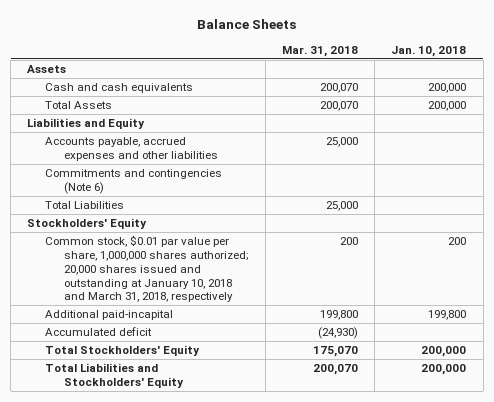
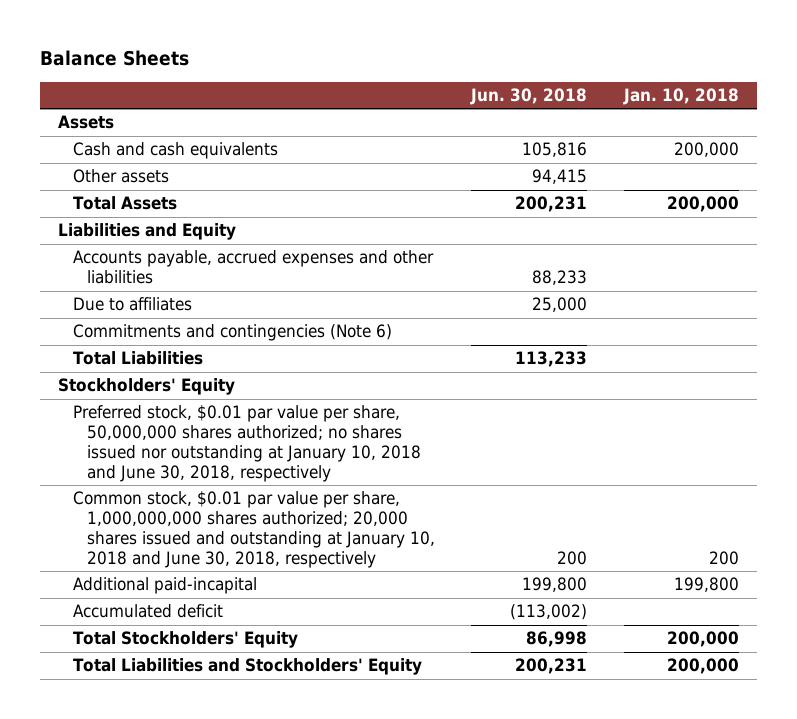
[282,45,359,57] Mar. 31, 2018 -> none
none -> [470,87,588,105] Jun. 30, 2018
none -> [72,169,169,184] Other assets
none -> [72,297,192,312] Due to affiliates
none -> [72,405,422,483] Preferred stock, $0.01 par value per share, 50,000,000 shares authorized; no shares issued nor outstanding at January 10, 2018 and June 30, 2018, respectively
[45,235,249,303] Common stock, $0.01 par value per share, 1,000,000 shares authorized; 20,000 shares issued and outstanding at January 10, 2018 and March 31, 2018, respectively -> [72,491,436,569] Common stock, $0.01 par value per share, 1,000,000,000 shares authorized; 20,000 shares issued and outstanding at January 10, 2018 and June 30, 2018, respectively

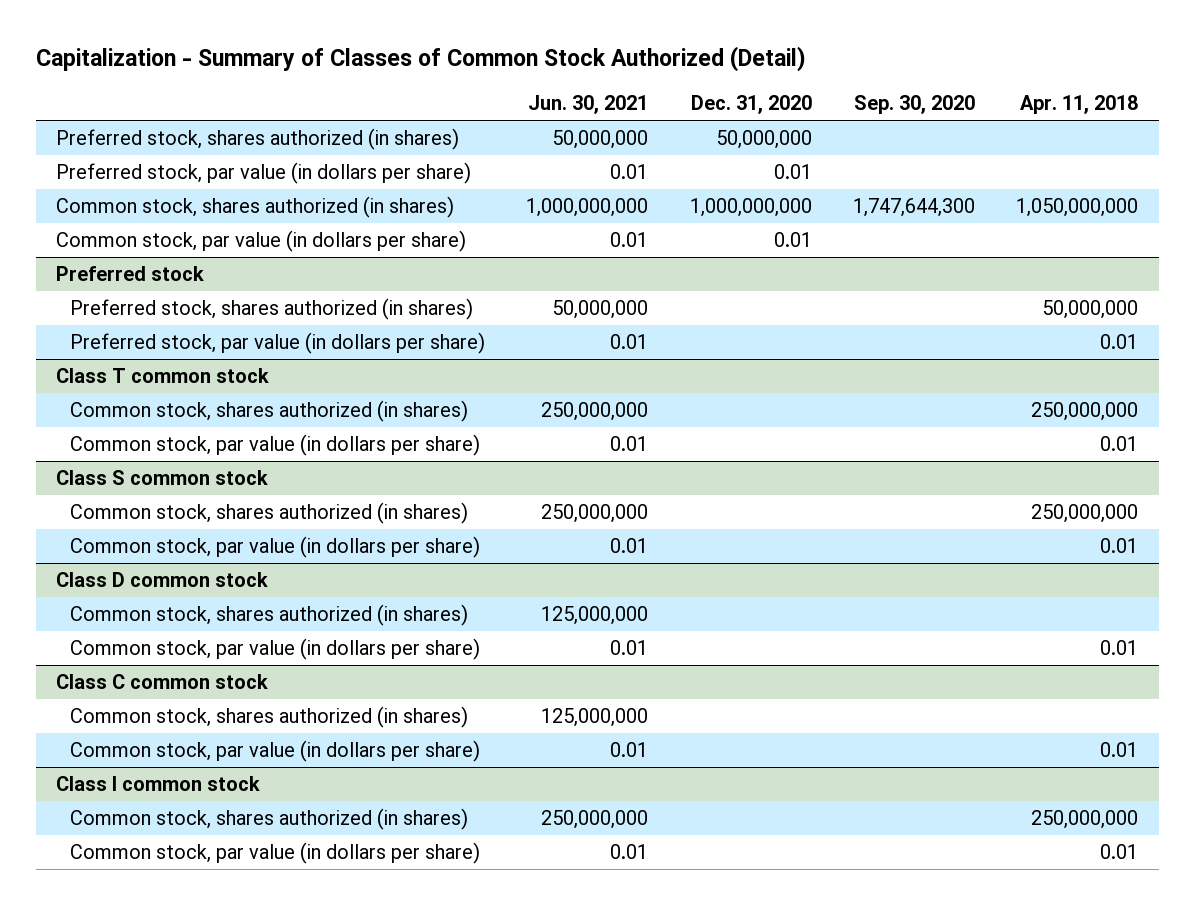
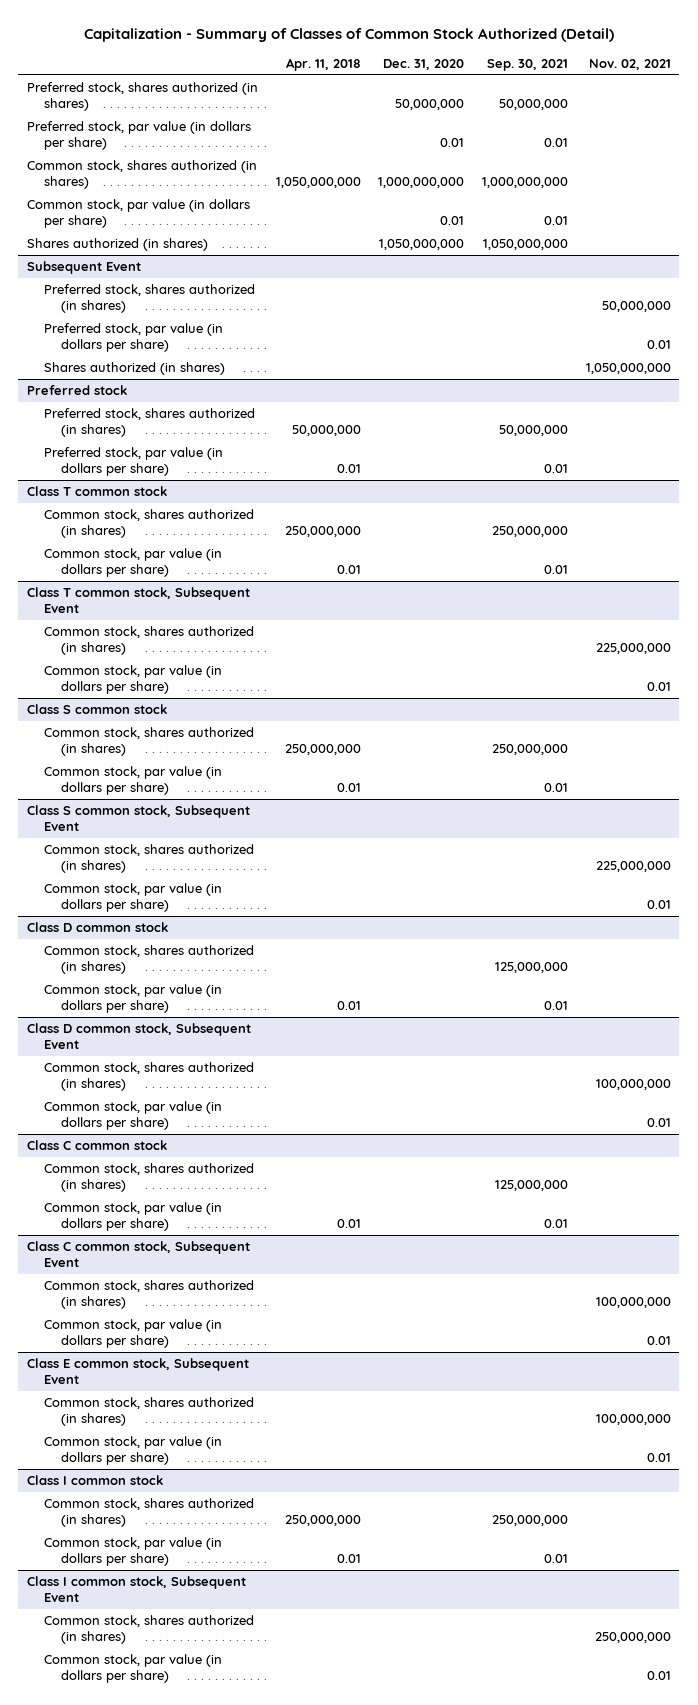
[528,95,649,115] Jun. 30, 2021 -> none
[853,95,975,115] Sep. 30, 2020 -> none
none -> [486,58,568,71] Sep. 30, 2021
none -> [588,58,671,70] Nov. 02, 2021
none -> [27,238,209,252] Shares authorized (in shares)
none -> [27,261,142,275] Subsequent Event
none -> [44,284,256,314] Preferred stock, shares authorized (in shares)
none -> [44,323,224,353] Preferred stock, par value (in dollars per share)
none -> [44,362,226,376] Shares authorized (in shares)
none -> [27,587,251,614] Class T common stock, Subsequent Event
none -> [44,626,255,656] Common stock, shares authorized (in shares)
none -> [44,665,223,695] Common stock, par value (in dollars per share)
none -> [27,805,251,832] Class S common stock, Subsequent Event
none -> [44,844,255,874] Common stock, shares authorized (in shares)
none -> [44,883,223,913] Common stock, par value (in dollars per share)
none -> [27,1023,252,1050] Class D common stock, Subsequent Event
none -> [44,1062,255,1092] Common stock, shares authorized (in shares)
none -> [44,1101,223,1131] Common stock, par value (in dollars per share)
none -> [27,1241,251,1268] Class C common stock, Subsequent Event
none -> [44,1280,255,1310] Common stock, shares authorized (in shares)
none -> [44,1319,223,1349] Common stock, par value (in dollars per share)
none -> [27,1358,250,1385] Class E common stock, Subsequent Event
none -> [44,1397,255,1427] Common stock, shares authorized (in shares)
none -> [44,1436,223,1466] Common stock, par value (in dollars per share)
none -> [27,1576,247,1603] Class I common stock, Subsequent Event
none -> [44,1615,255,1645] Common stock, shares authorized (in shares)
none -> [44,1654,223,1684] Common stock, par value (in dollars per share)

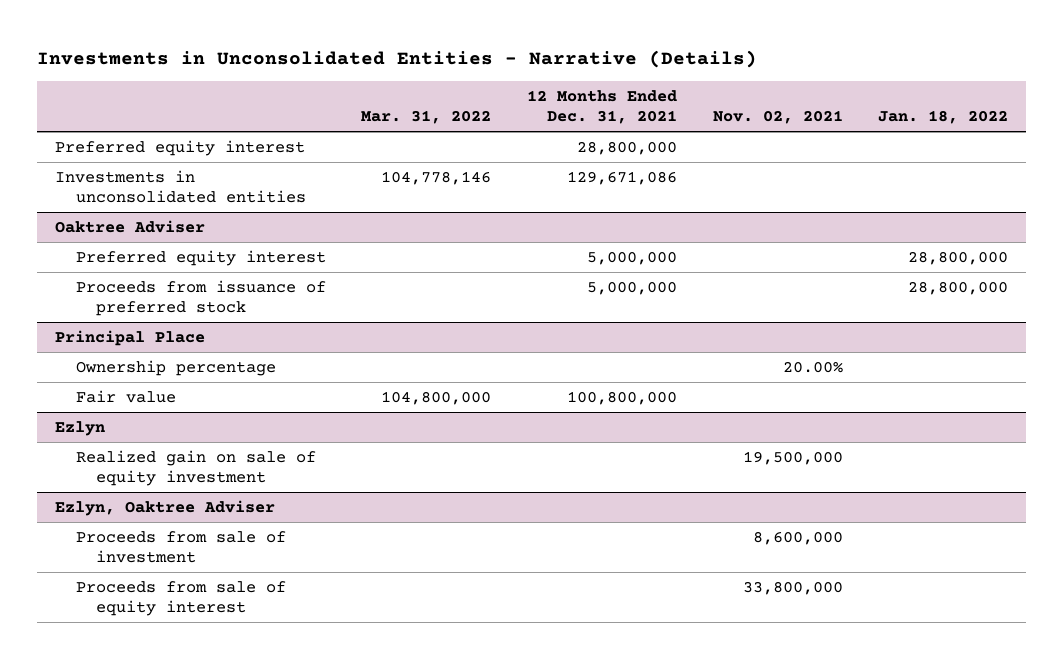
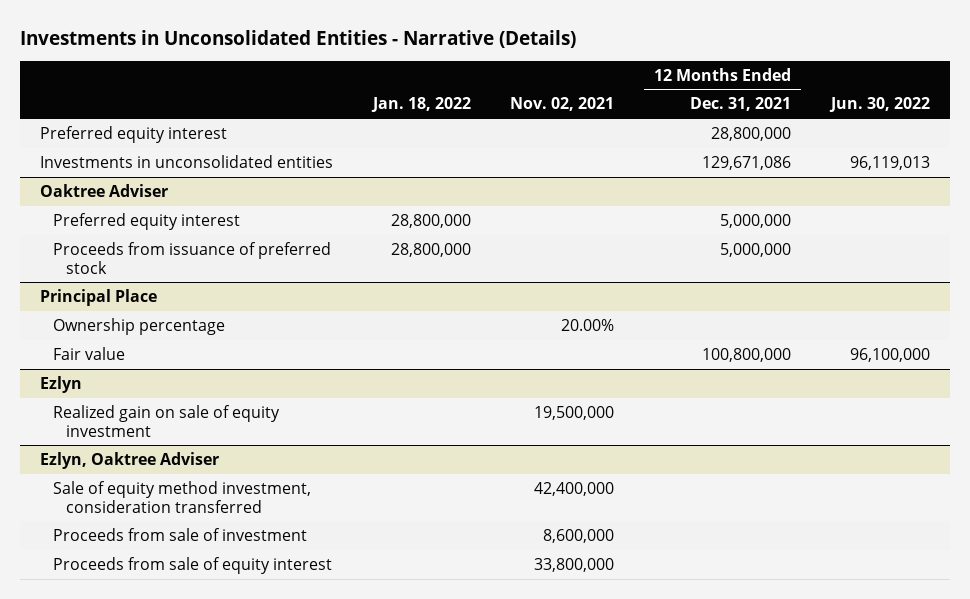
[361,110,492,125] Mar. 31, 2022 -> none
none -> [829,97,931,113] Jun. 30, 2022
none -> [53,481,312,513] Sale of equity method investment, consideration transferred

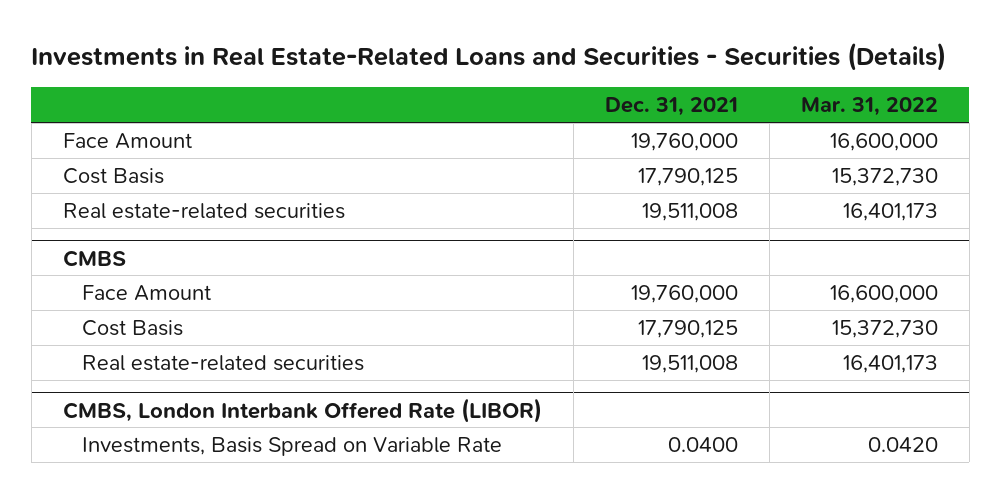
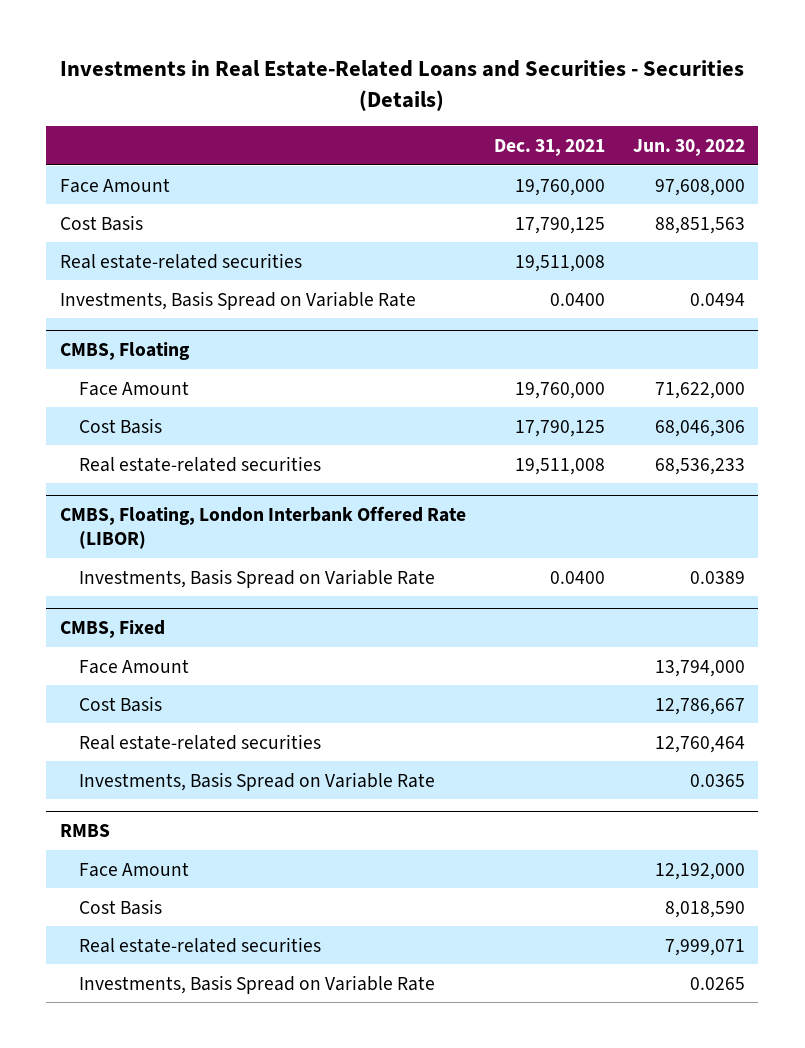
[800,97,938,117] Mar. 31, 2022 -> none
none -> [632,138,745,156] Jun. 30, 2022
none -> [60,290,417,310] Investments, Basis Spread on Variable Rate
[62,249,126,267] CMBS -> [60,341,191,360] CMBS, Floating
[62,397,542,423] CMBS, London Interbank Offered Rate (LIBOR) -> [60,505,467,550] CMBS, Floating, London Interbank Offered Rate (LIBOR)
none -> [60,619,166,638] CMBS, Fixed
none -> [79,658,190,674] Face Amount
none -> [79,695,163,712] Cost Basis
none -> [79,733,322,750] Real estate-related securities
none -> [79,771,436,791] Investments, Basis Spread on Variable Rate
none -> [60,823,111,837] RMBS
none -> [79,861,190,877] Face Amount
none -> [79,898,163,915] Cost Basis
none -> [79,936,322,953] Real estate-related securities
none -> [79,974,436,994] Investments, Basis Spread on Variable Rate

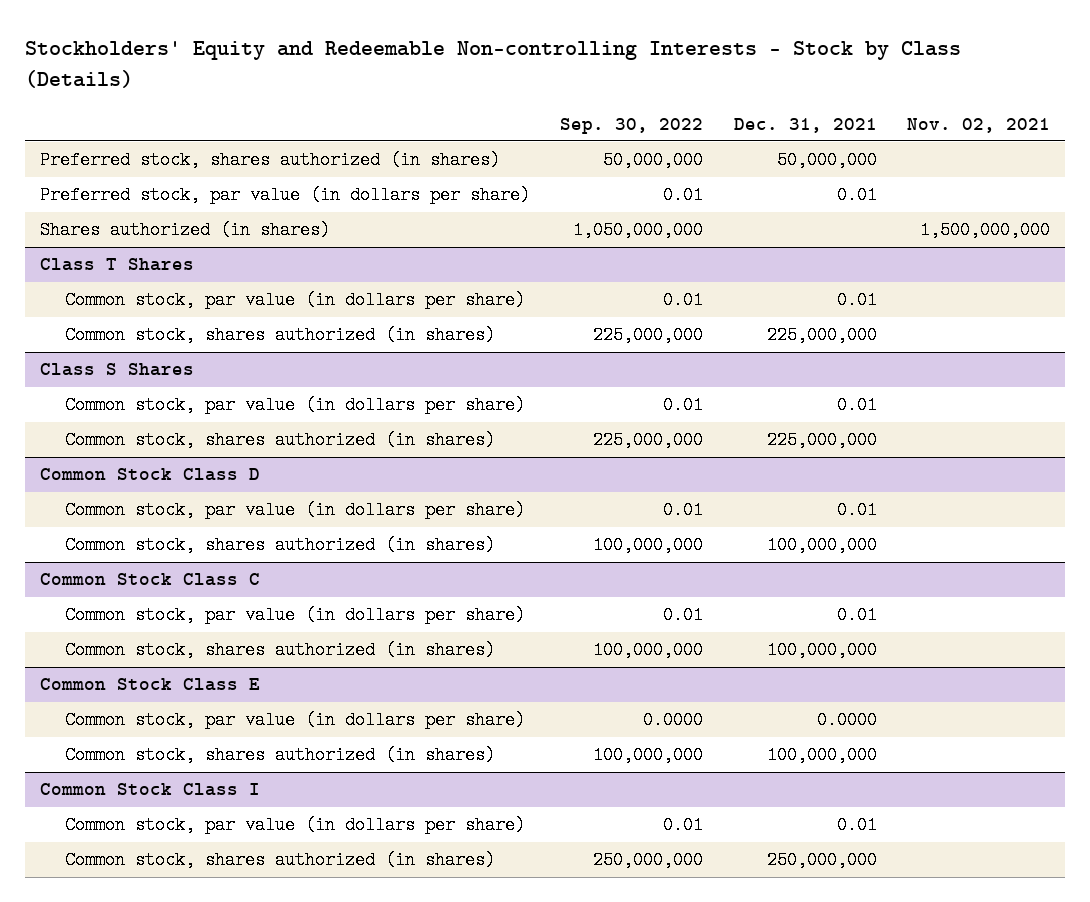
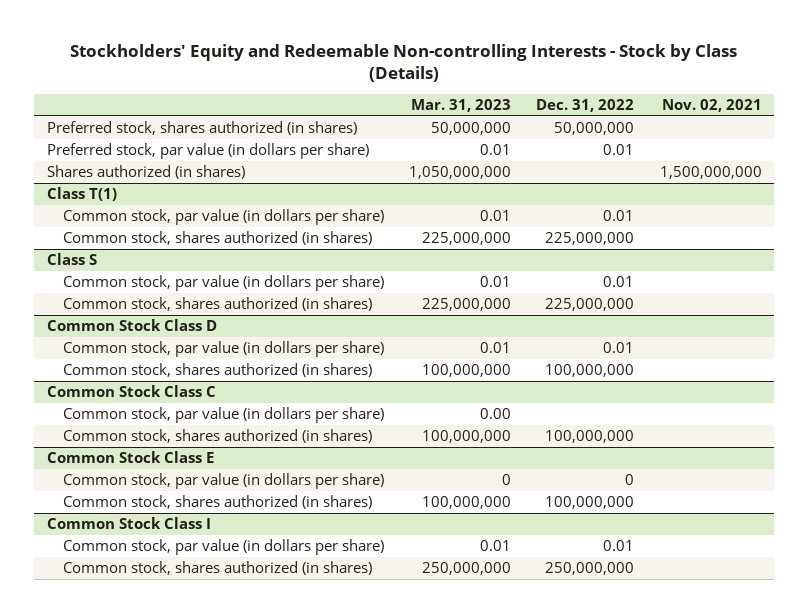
[560,117,704,134] Sep. 30, 2022 -> none
[733,117,877,133] Dec. 31, 2021 -> none
none -> [411,98,512,112] Mar. 31, 2023
none -> [536,98,635,112] Dec. 31, 2022
[39,258,194,272] Class T Shares -> [46,187,117,202] Class T(1)
[39,363,194,377] Class S Shares -> [46,253,97,266] Class S

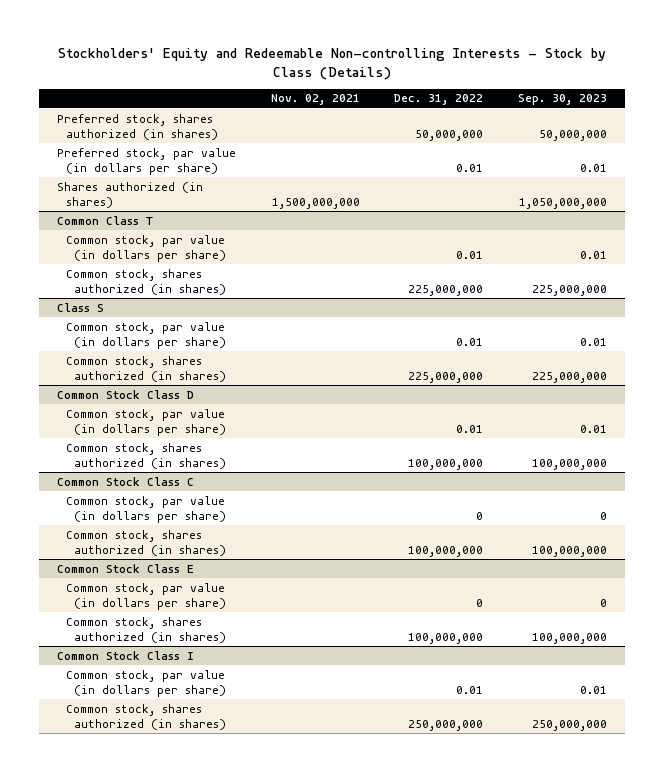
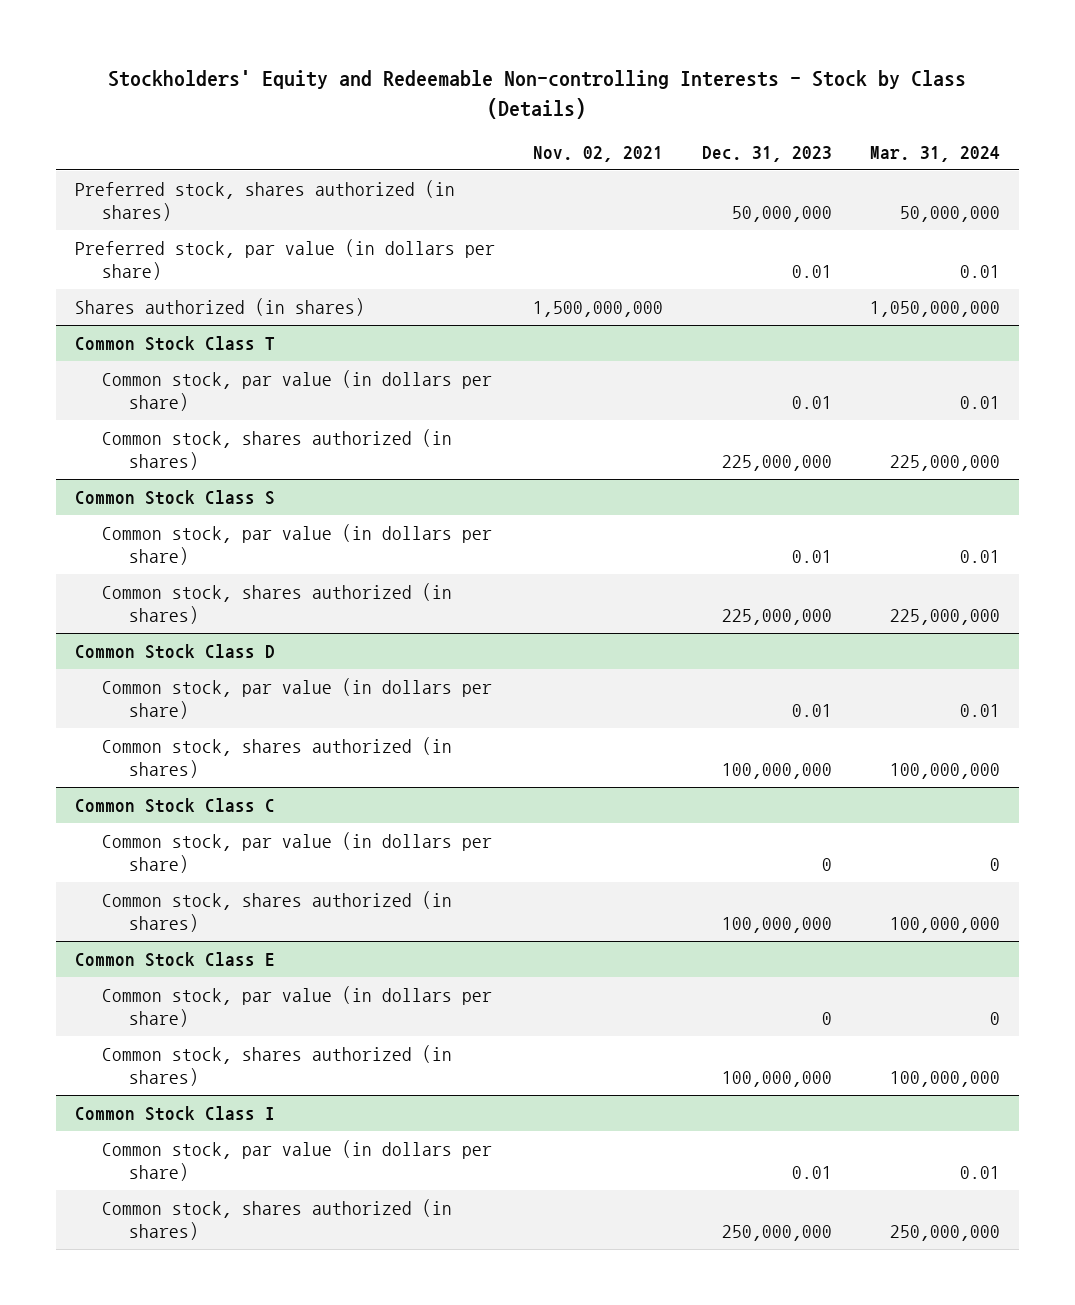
[394,94,484,106] Dec. 31, 2022 -> none
[518,94,608,106] Sep. 30, 2023 -> none
none -> [701,145,832,162] Dec. 31, 2023
none -> [869,145,1000,162] Mar. 31, 2024
[56,215,153,225] Common Class T -> [74,335,275,351] Common Stock Class T
[56,302,104,312] Class S -> [74,489,275,505] Common Stock Class S

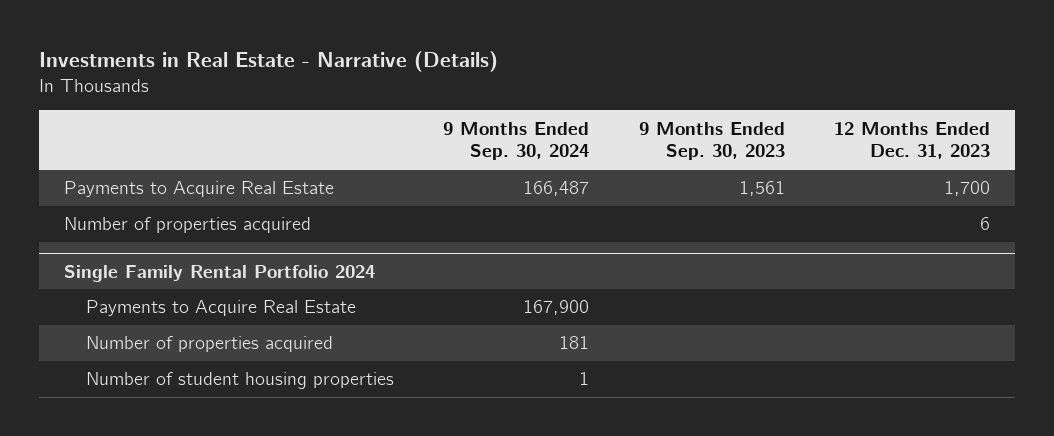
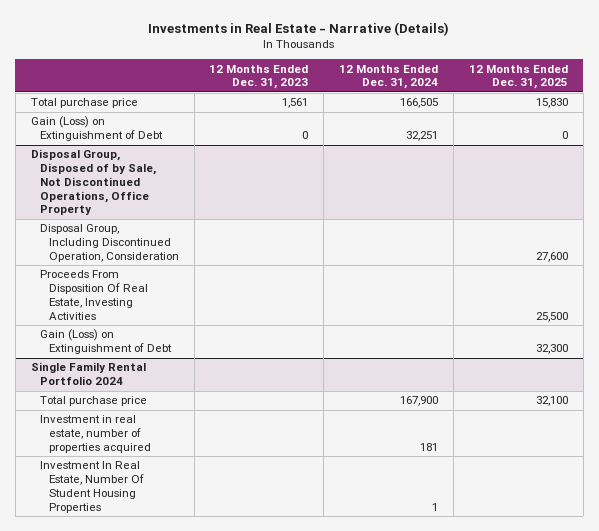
[443,121,590,161] 9 Months Ended Sep. 30, 2024 -> none
[638,121,785,161] 9 Months Ended Sep. 30, 2023 -> none
none -> [339,64,439,90] 12 Months Ended Dec. 31, 2024
none -> [469,64,569,90] 12 Months Ended Dec. 31, 2025
[63,181,334,198] Payments to Acquire Real Estate -> none
[63,217,311,234] Number of properties acquired -> none
none -> [30,98,138,109] Total purchase price
none -> [30,116,163,142] Gain (Loss) on Extinguishment of Debt
none -> [30,149,156,216] Disposal Group, Disposed of by Sale, Not Discontinued Operations, Office Property
none -> [39,224,179,262] Disposal Group, Including Discontinued Operation, Consideration
none -> [39,270,148,320] Proceeds From Disposition Of Real Estate, Investing Activities
none -> [39,329,172,355] Gain (Loss) on Extinguishment of Debt
[86,300,357,317] Payments to Acquire Real Estate -> [39,396,147,407] Total purchase price
[86,336,334,353] Number of properties acquired -> [39,415,151,453] Investment in real estate, number of properties acquired
[86,372,395,390] Number of student housing properties -> [39,461,144,513] Investment In Real Estate, Number Of Student Housing Properties

